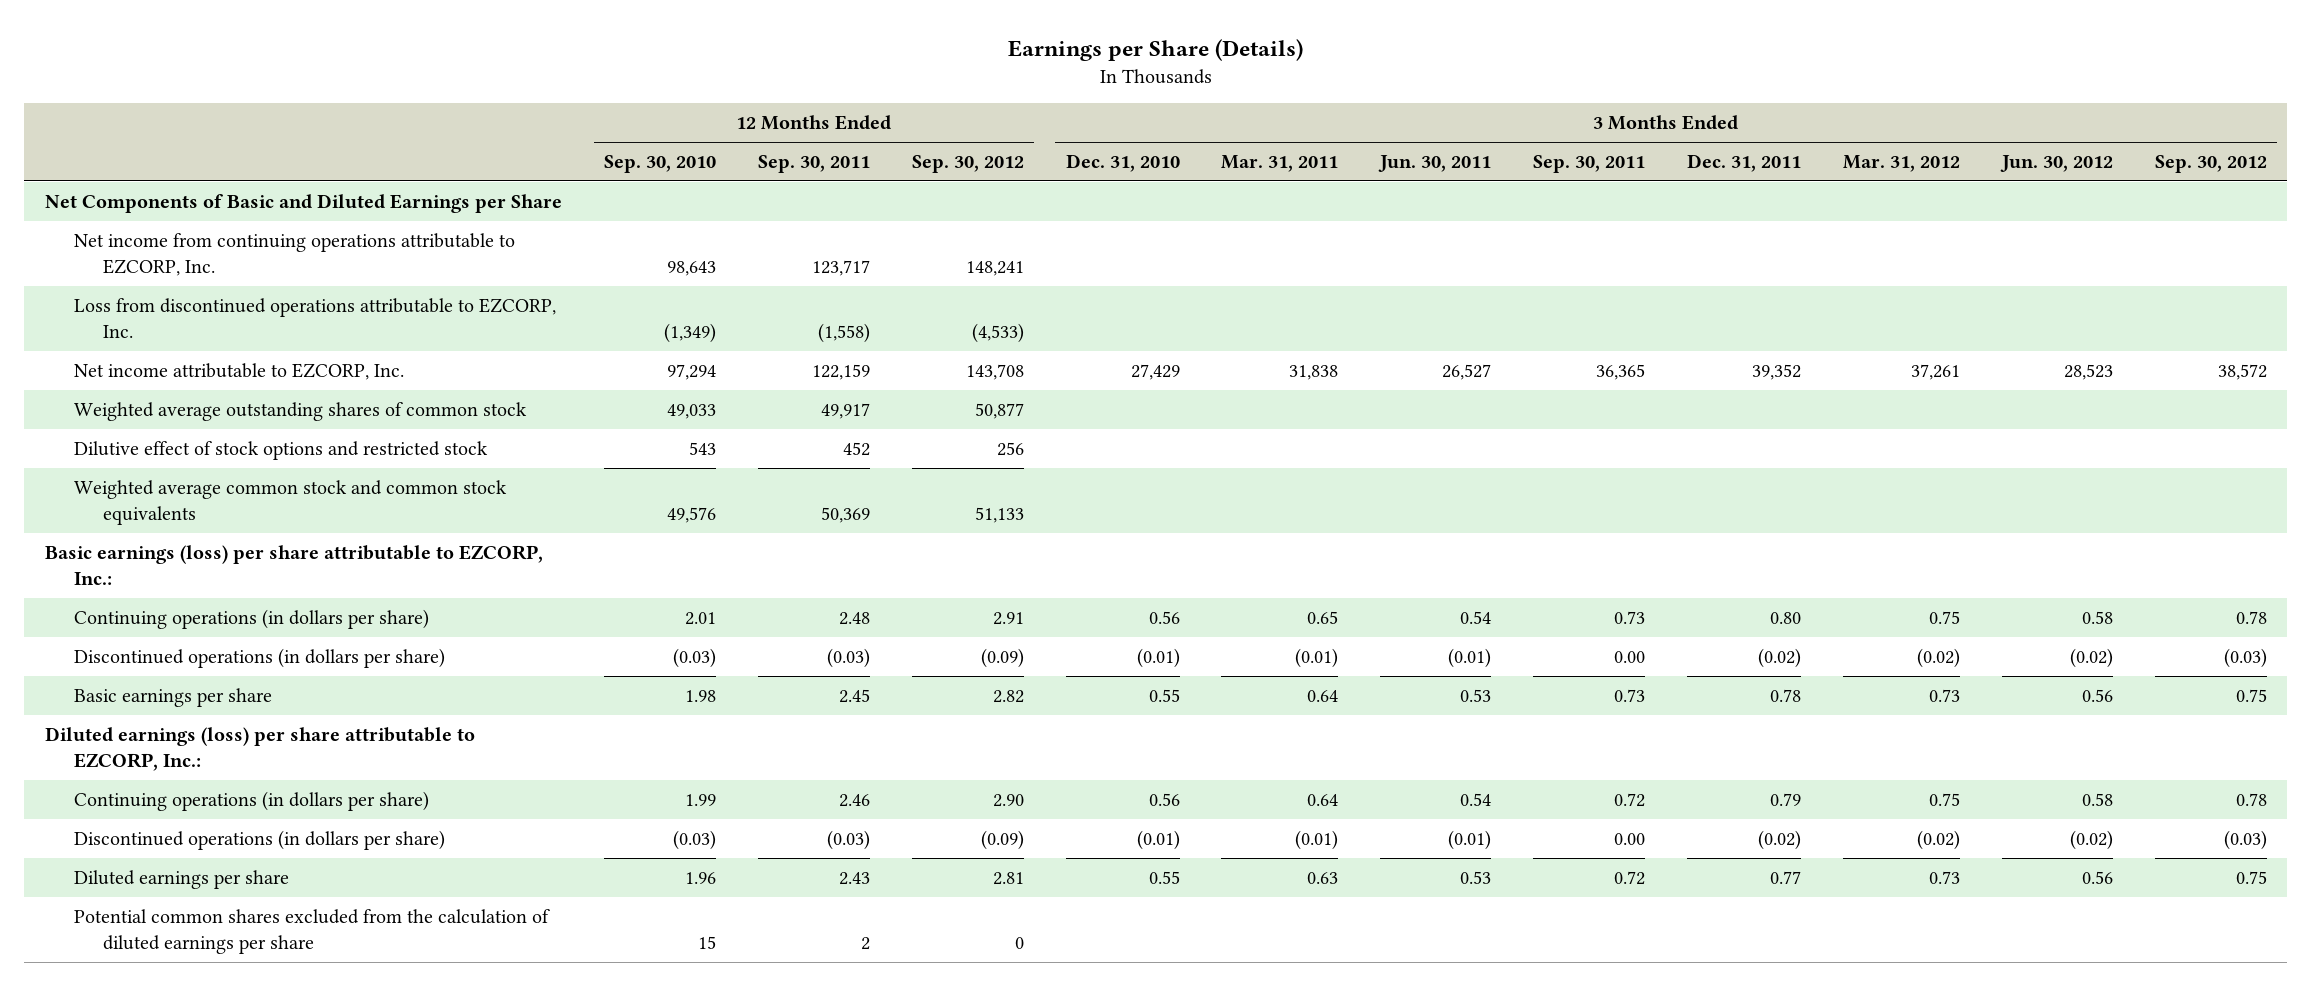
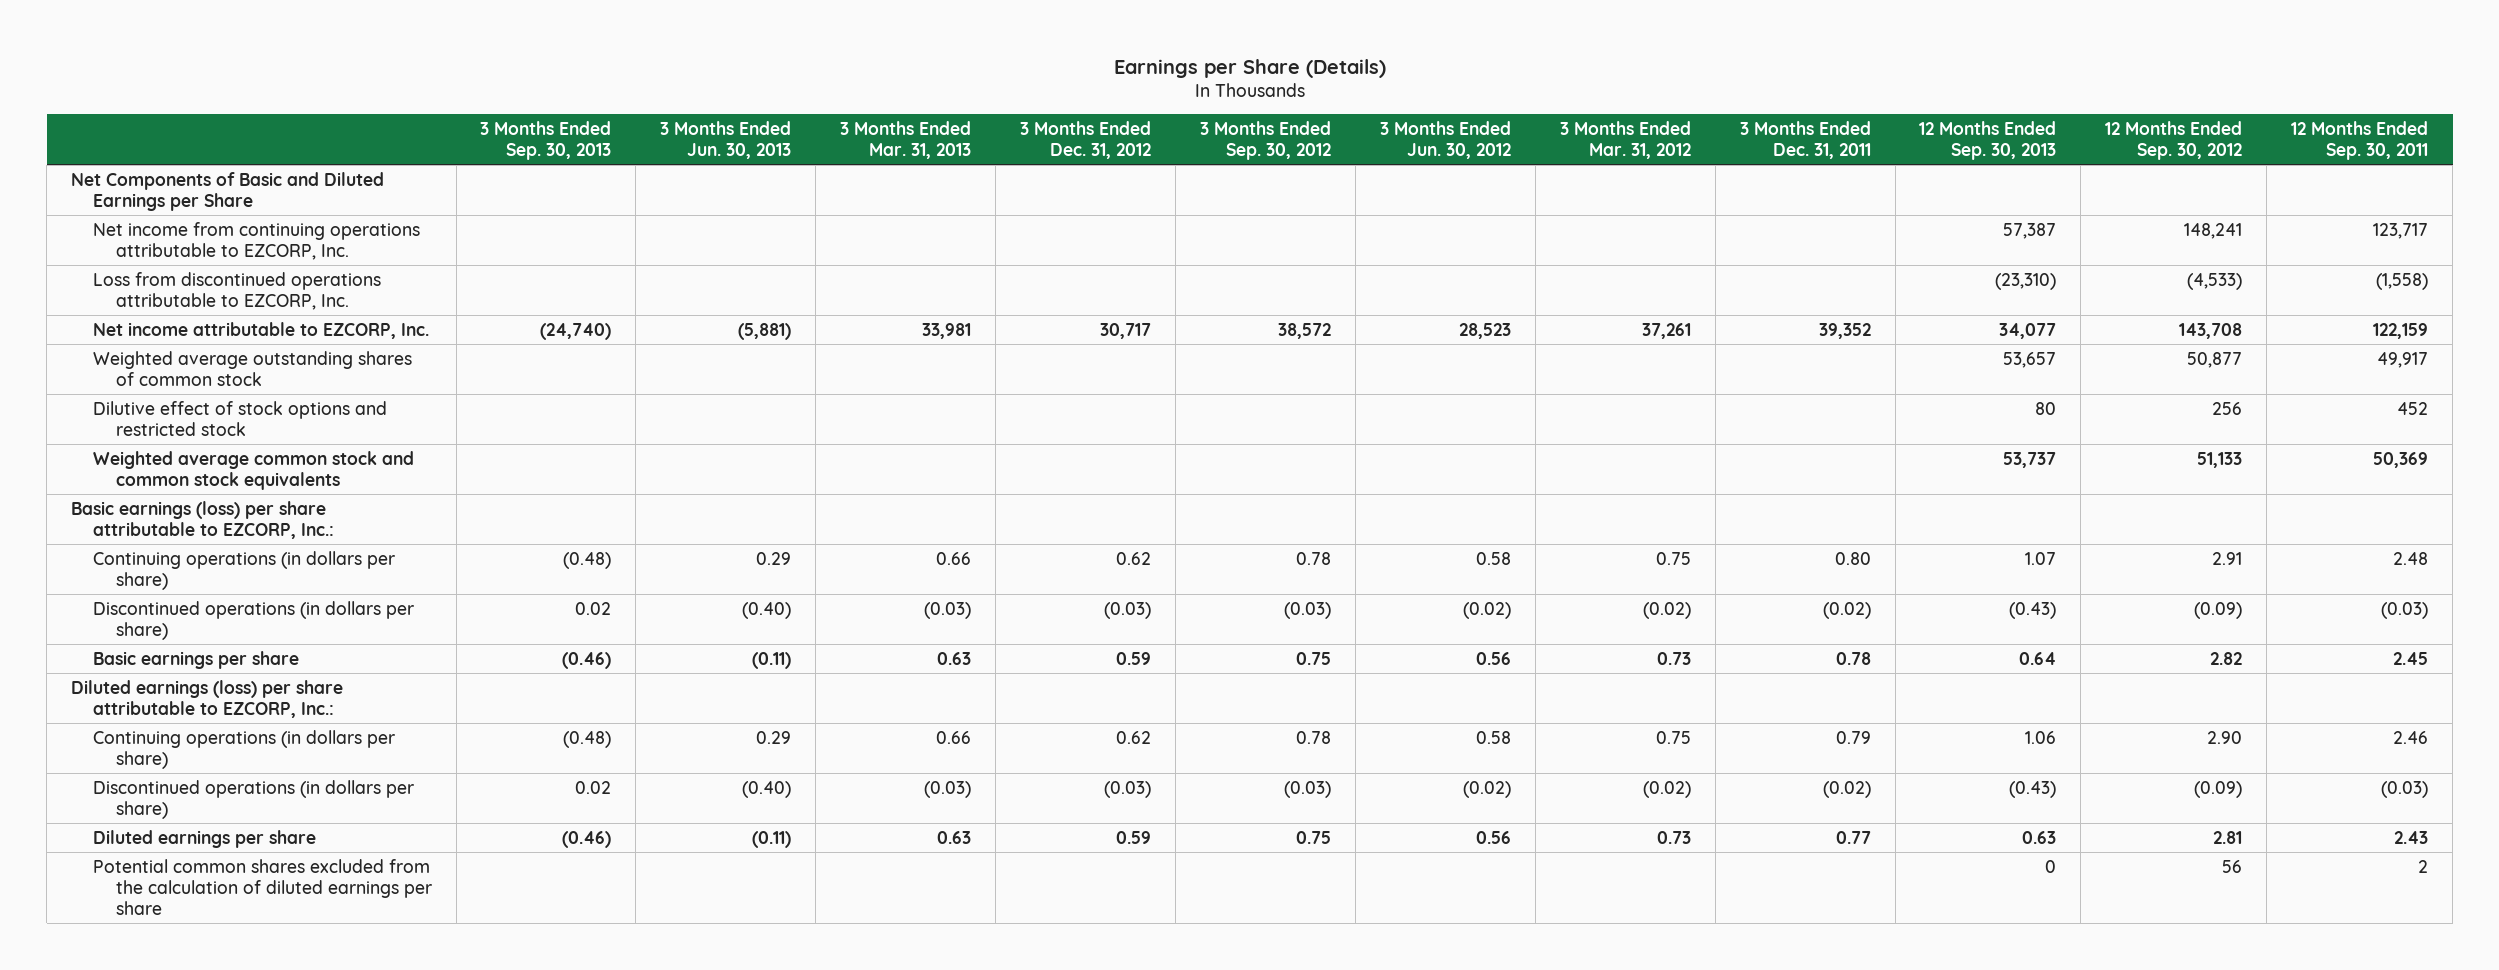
[603,155,716,174] Sep. 30, 2010 -> none
[1065,154,1180,173] Dec. 31, 2010 -> none
[1221,155,1339,173] Mar. 31, 2011 -> none
[1378,155,1492,173] Jun. 30, 2011 -> none
[1533,155,1646,174] Sep. 30, 2011 -> none
none -> [480,121,612,161] 3 Months Ended Sep. 30, 2013
none -> [660,121,792,160] 3 Months Ended Jun. 30, 2013
none -> [840,121,972,160] 3 Months Ended Mar. 31, 2013
none -> [1020,121,1152,160] 3 Months Ended Dec. 31, 2012
none -> [1919,121,2057,161] 12 Months Ended Sep. 30, 2013
[1014,937,1024,950] 0 -> [2222,859,2243,873] 56

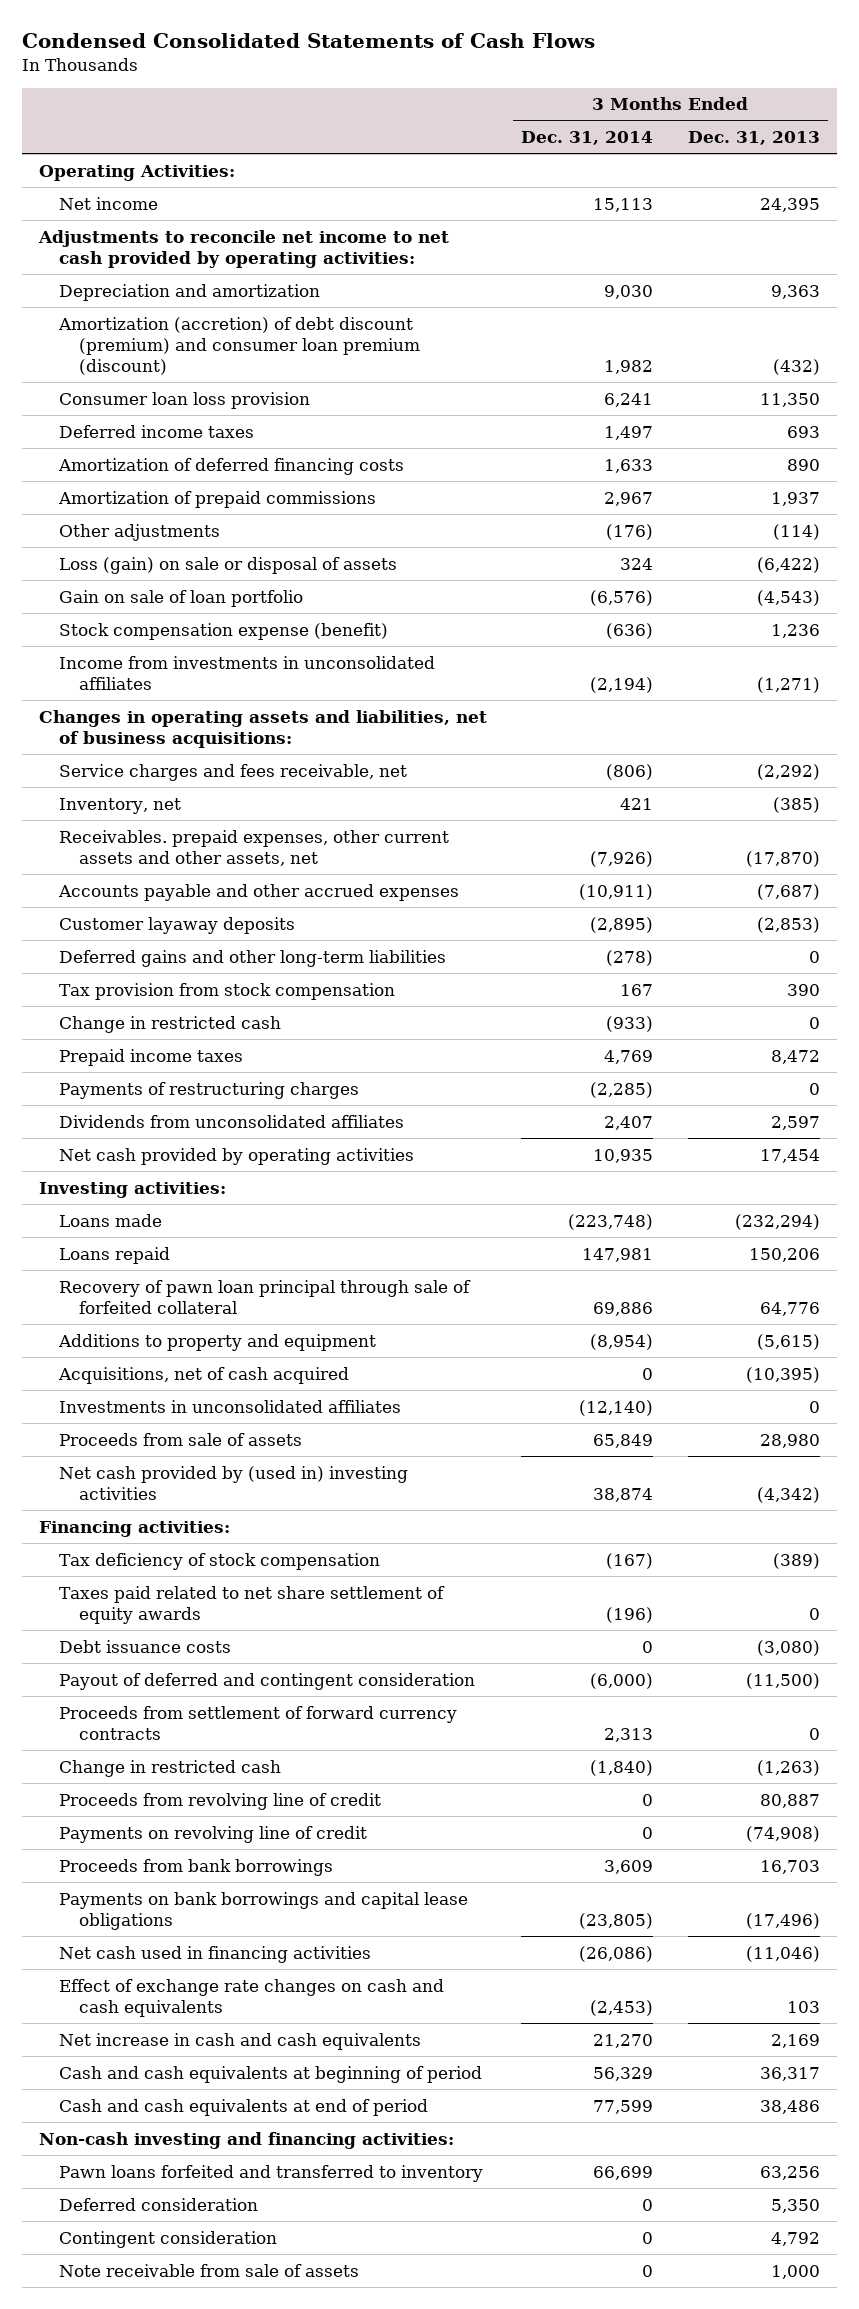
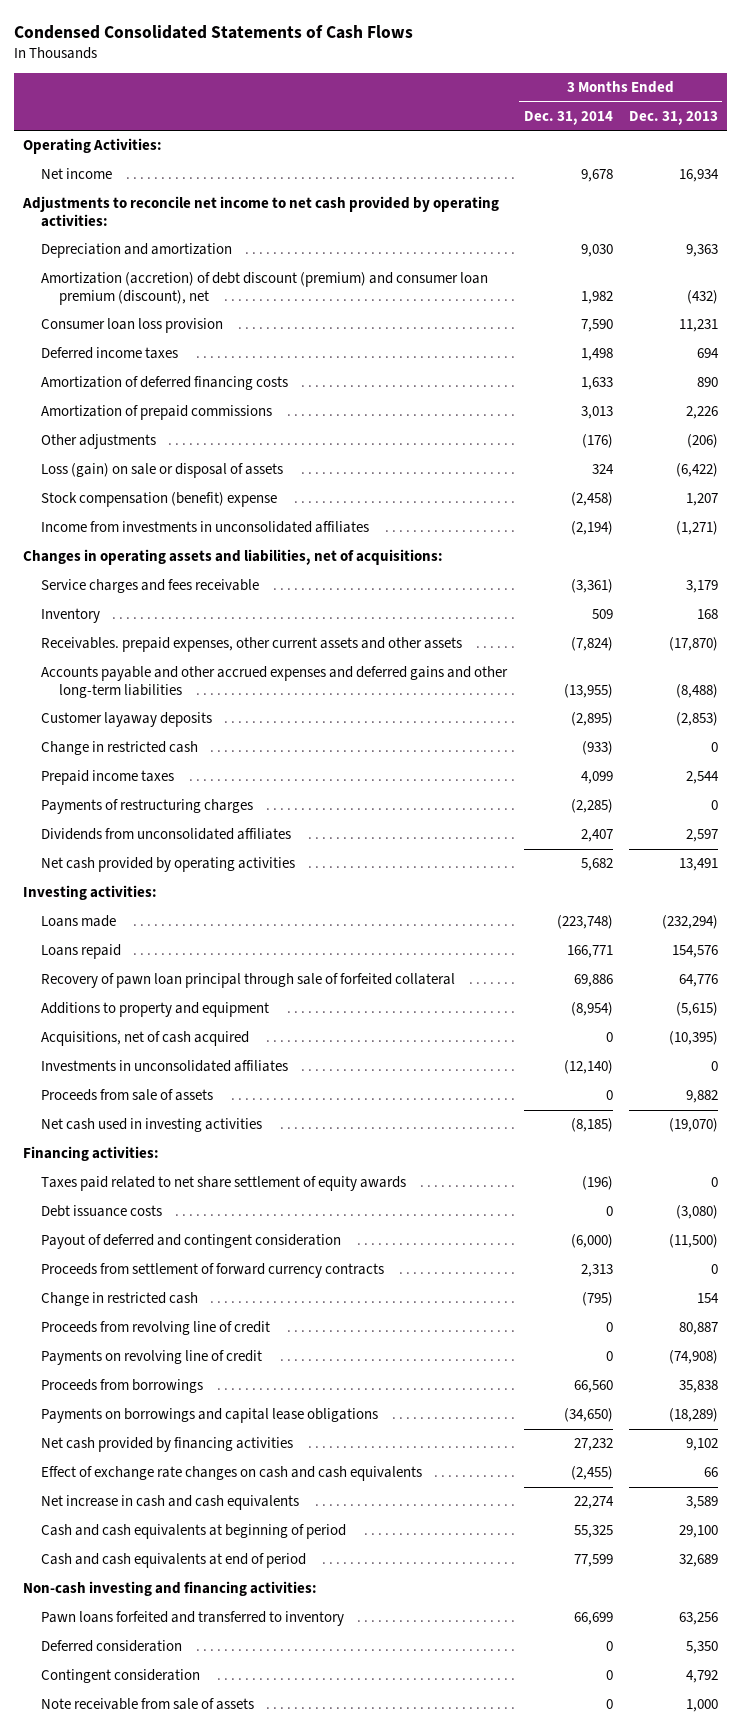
[593,197,654,212] 15,113 -> [580,169,613,183] 9,678
[759,197,820,212] 24,395 -> [679,169,720,183] 16,934
[57,316,420,375] Amortization (accretion) of debt discount (premium) and consumer loan premium (discount) -> [40,272,488,305] Amortization (accretion) of debt discount (premium) and consumer loan premium (discount), net
[604,392,654,407] 6,241 -> [580,319,613,333] 7,590
[759,392,820,407] 11,350 -> [679,319,719,333] 11,231
[604,425,654,440] 1,497 -> [580,348,613,362] 1,498
[786,425,820,438] 693 -> [697,348,720,359] 694
[604,491,654,506] 2,967 -> [580,406,613,420] 3,013
[770,491,820,506] 1,937 -> [686,406,719,420] 2,226
[772,523,820,540] (114) -> [687,434,719,449] (206)
[58,589,303,607] Gain on sale of loan portfolio -> none
[58,622,388,640] Stock compensation expense (benefit) -> [40,492,277,508] Stock compensation (benefit) expense
[606,622,654,639] (636) -> [570,492,613,507] (2,458)
[770,623,820,638] 1,236 -> [686,493,719,507] 1,207
[39,709,488,748] Changes in operating assets and liabilities, net of business acquisitions: -> [22,549,443,566] Changes in operating assets and liabilities, net of acquisitions:
[58,763,407,781] Service charges and fees receivable, net -> [40,579,259,594] Service charges and fees receivable
[606,763,654,780] (806) -> [570,579,613,594] (3,361)
[756,763,820,780] (2,292) -> [686,580,719,594] 3,179
[58,797,181,814] Inventory, net -> [40,608,100,624] Inventory
[620,797,654,810] 421 -> [591,609,613,620] 509
[772,796,820,813] (385) -> [697,609,719,620] 168
[58,829,449,866] Receivables. prepaid expenses, other current assets and other assets, net -> [40,637,462,653] Receivables. prepaid expenses, other current assets and other assets
[590,850,654,867] (7,926) -> [570,637,613,652] (7,824)
[57,883,459,901] Accounts payable and other accrued expenses -> [40,666,508,698] Accounts payable and other accrued expenses and deferred gains and other long-term liabilities
[579,883,654,900] (10,911) -> [563,683,613,698] (13,955)
[756,883,820,900] (7,687) -> [676,683,719,698] (8,488)
[58,949,446,967] Deferred gains and other long-term liabilities -> none
[58,982,395,1000] Tax provision from stock compensation -> none
[604,1049,654,1064] 4,769 -> [580,771,613,785] 4,099
[770,1049,820,1064] 8,472 -> [686,771,720,785] 2,544
[593,1148,654,1163] 10,935 -> [580,858,613,872] 5,682
[759,1148,820,1163] 17,454 -> [679,858,719,872] 13,491
[582,1247,654,1262] 147,981 -> [566,945,613,959] 166,771
[748,1247,820,1262] 150,206 -> [672,945,719,959] 154,576
[593,1433,654,1448] 65,849 -> [605,1090,613,1101] 0
[759,1433,820,1448] 28,980 -> [686,1090,719,1104] 9,882
[58,1465,408,1500] Net cash provided by (used in) investing activities -> [40,1118,262,1133] Net cash used in investing activities
[593,1487,654,1502] 38,874 -> [570,1118,613,1133] (8,185)
[756,1486,820,1503] (4,342) -> [669,1118,719,1133] (19,070)
[58,1552,380,1570] Tax deficiency of stock compensation -> none
[590,1759,654,1776] (1,840) -> [581,1292,613,1307] (795)
[756,1759,820,1776] (1,263) -> [697,1293,720,1304] 154
[58,1858,333,1876] Proceeds from bank borrowings -> [40,1379,203,1394] Proceeds from borrowings
[604,1859,654,1874] 3,609 -> [573,1380,613,1394] 66,560
[759,1859,820,1874] 16,703 -> [679,1380,719,1394] 35,838
[58,1891,468,1930] Payments on bank borrowings and capital lease obligations -> [40,1408,378,1424] Payments on borrowings and capital lease obligations
[579,1912,654,1929] (23,805) -> [563,1408,613,1423] (34,650)
[745,1912,820,1929] (17,496) -> [669,1408,719,1423] (18,289)
[58,1945,371,1963] Net cash used in financing activities -> [40,1437,293,1453] Net cash provided by financing activities
[579,1945,654,1962] (26,086) -> [573,1438,613,1452] 27,232
[745,1945,820,1962] (11,046) -> [686,1438,719,1452] 9,102
[590,1999,654,2016] (2,453) -> [570,1466,613,1481] (2,455)
[786,2000,820,2013] 103 -> [704,1467,719,1478] 66
[593,2033,654,2048] 21,270 -> [573,1496,614,1510] 22,274
[770,2033,820,2048] 2,169 -> [686,1496,719,1510] 3,589
[593,2066,654,2081] 56,329 -> [573,1525,613,1539] 55,325
[759,2066,820,2081] 36,317 -> [679,1525,719,1539] 29,100
[759,2099,820,2114] 38,486 -> [679,1554,719,1568] 32,689

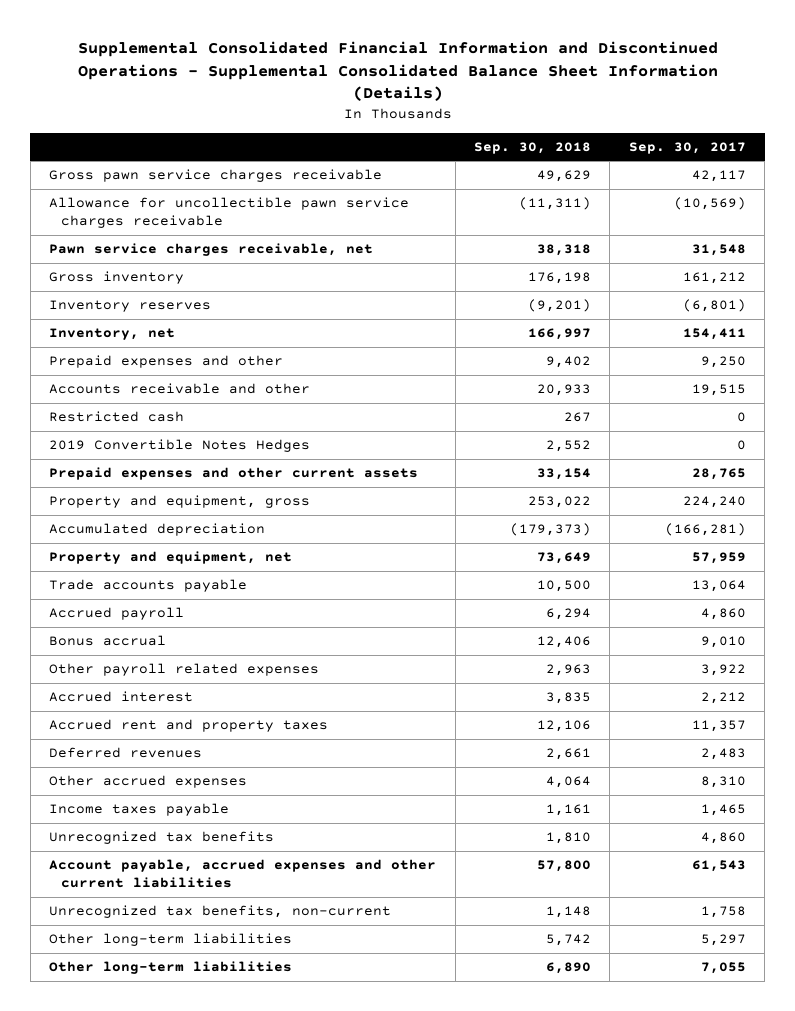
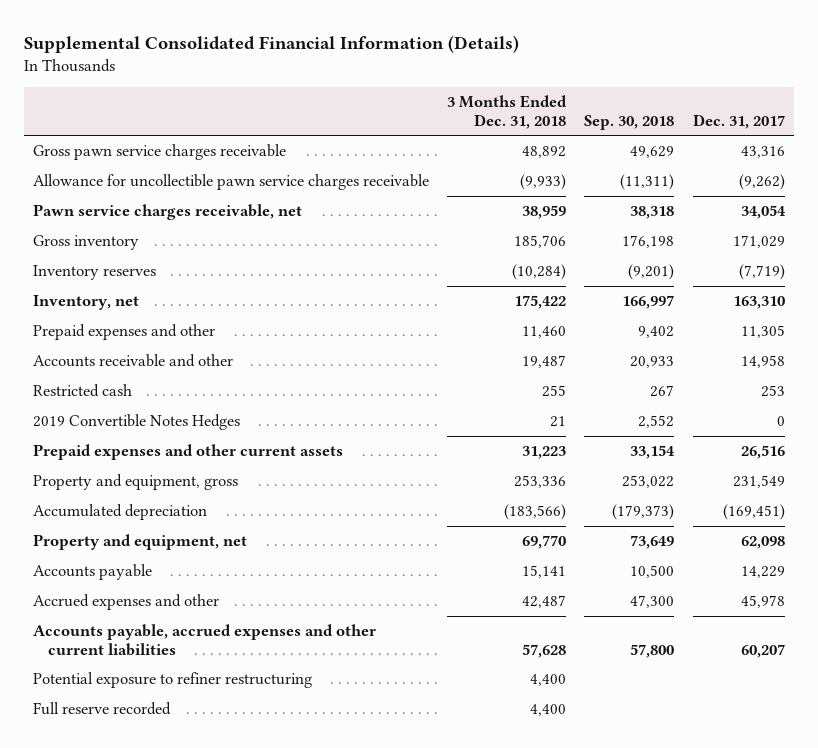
[77,41,718,102] Supplemental Consolidated Financial Information and Discontinued Operations - Supplemental Consolidated Balance Sheet Information (Details) -> [23,34,519,53] Supplemental Consolidated Financial Information (Details)
[628,141,746,154] Sep. 30, 2017 -> none
none -> [447,95,568,129] 3 Months Ended Dec. 31, 2018
none -> [692,113,785,129] Dec. 31, 2017
[49,607,185,621] Accrued payroll -> none
[49,635,167,647] Bonus accrual -> none
[49,663,320,677] Other payroll related expenses -> none
[49,691,194,703] Accrued interest -> none
[49,719,329,733] Accrued rent and property taxes -> none
[49,747,203,759] Deferred revenues -> none
[49,803,230,817] Income taxes payable -> none
[49,831,275,845] Unrecognized tax benefits -> none
[49,905,392,919] Unrecognized tax benefits, non-current -> none
[49,933,293,947] Other long-term liabilities -> none
[49,961,293,975] Other long-term liabilities -> none
[49,579,248,593] Trade accounts payable -> [32,564,152,581] Accounts payable
[49,775,248,789] Other accrued expenses -> [32,594,219,611] Accrued expenses and other
[546,776,592,789] 4,064 -> [630,595,675,609] 47,300
[49,859,437,889] Account payable, accrued expenses and other current liabilities -> [32,624,376,656] Accounts payable, accrued expenses and other current liabilities
none -> [32,672,312,689] Potential exposure to refiner restructuring
none -> [32,702,171,716] Full reserve recorded

